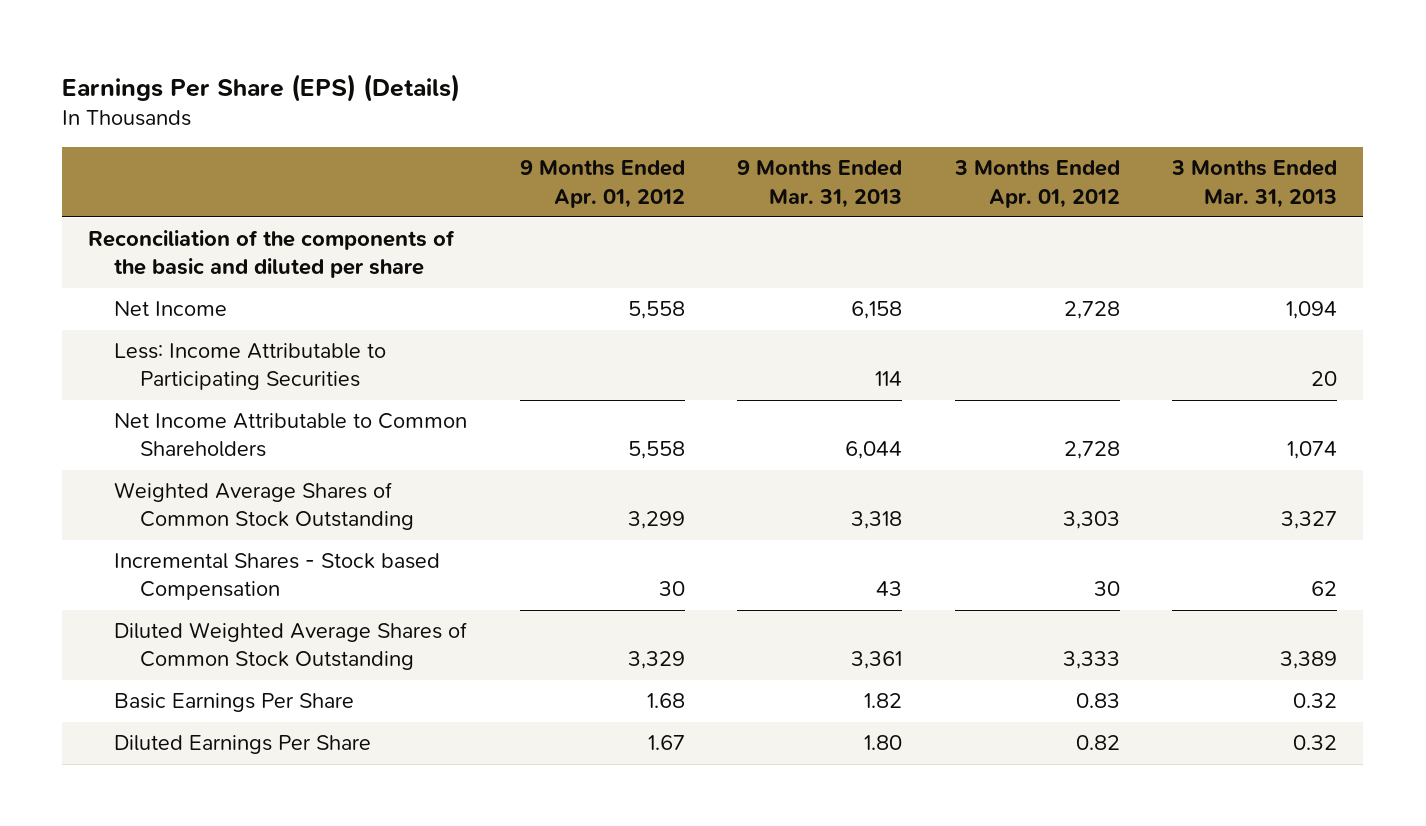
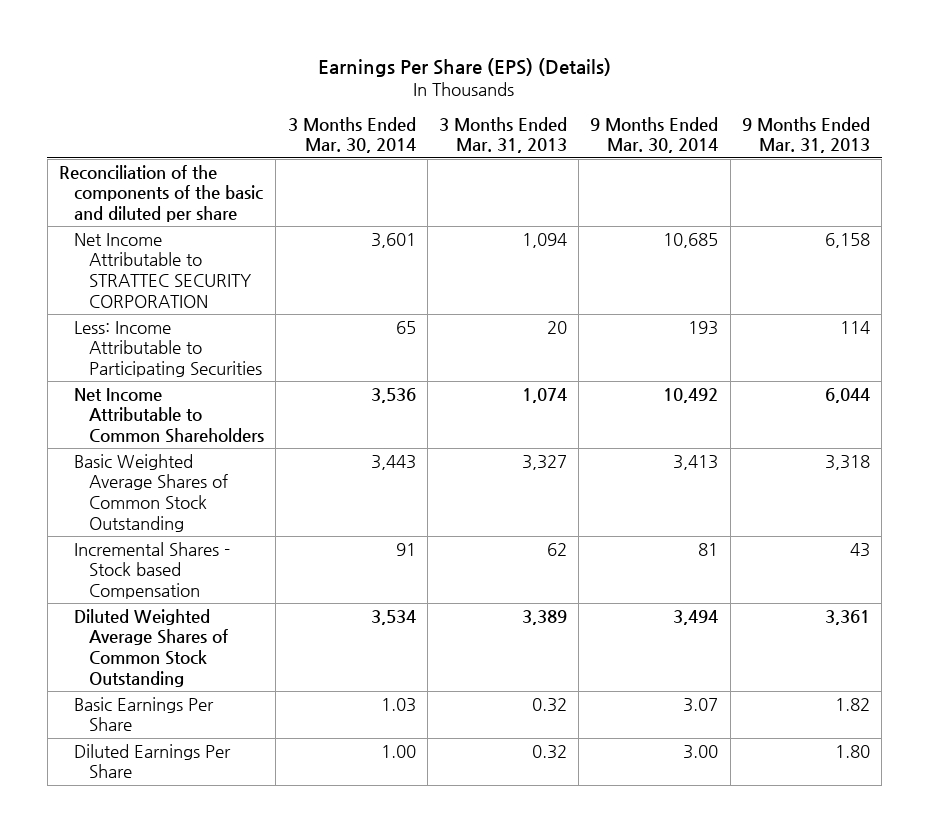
[519,160,685,208] 9 Months Ended Apr. 01, 2012 -> none
[953,160,1120,208] 3 Months Ended Apr. 01, 2012 -> none
none -> [287,116,416,154] 3 Months Ended Mar. 30, 2014
none -> [590,116,719,154] 9 Months Ended Mar. 30, 2014
[114,301,228,317] Net Income -> [74,232,252,308] Net Income Attributable to STRATTEC SECURITY CORPORATION
[114,482,415,531] Weighted Average Shares of Common Stock Outstanding -> [74,453,229,532] Basic Weighted Average Shares of Common Stock Outstanding

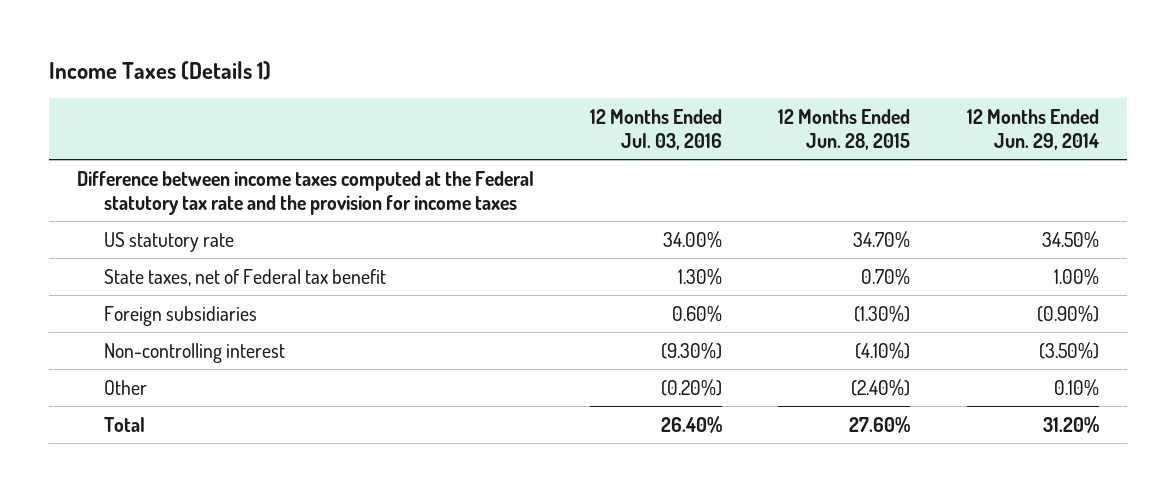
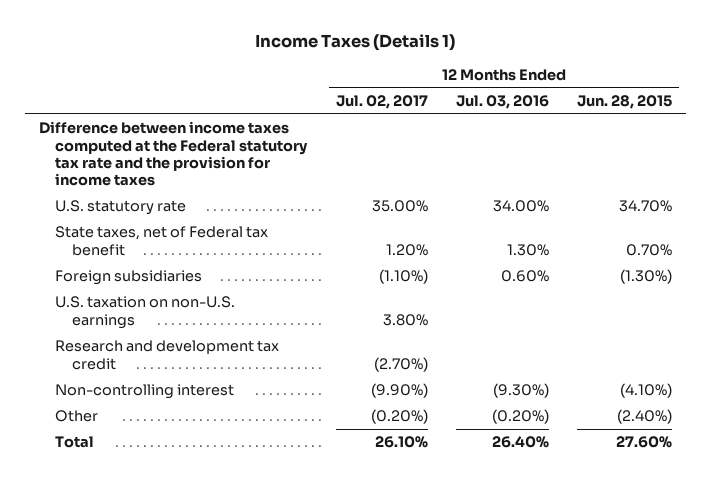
[966,108,1099,150] 12 Months Ended Jun. 29, 2014 -> none
none -> [335,94,428,109] Jul. 02, 2017
[104,231,235,252] US statutory rate -> [55,200,187,216] U.S. statutory rate
none -> [55,296,236,329] U.S. taxation on non-U.S. earnings
none -> [55,340,280,370] Research and development tax credit

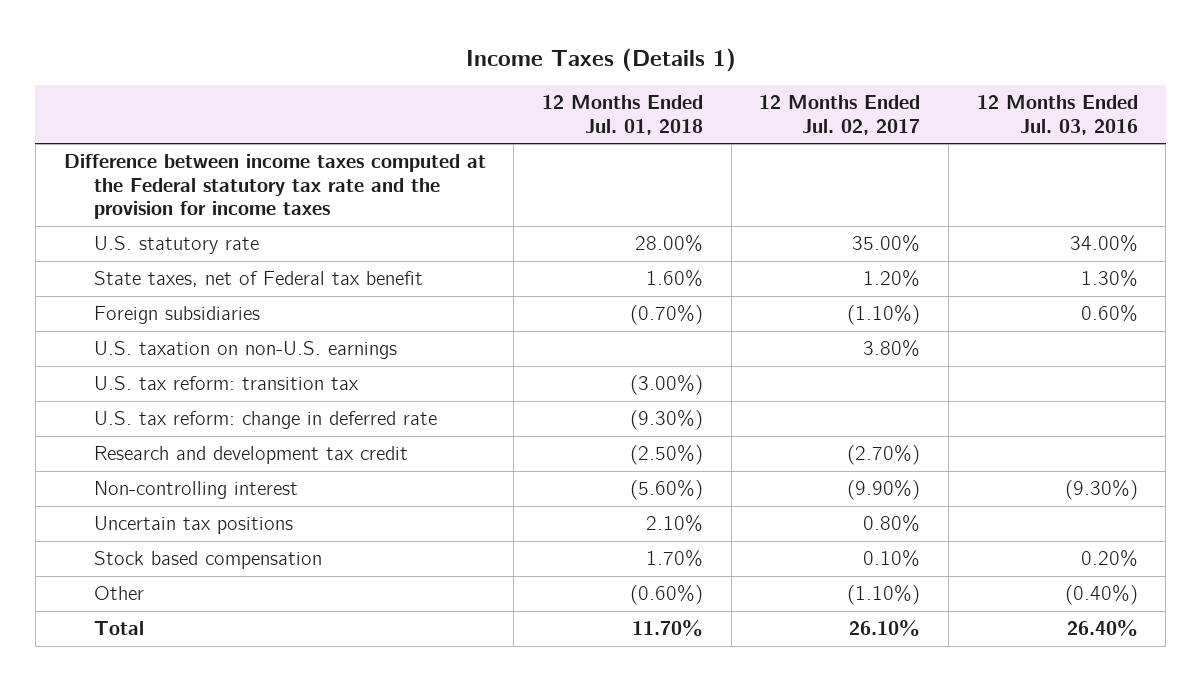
[577,94,673,109] Jun. 28, 2015 -> none
none -> [541,95,703,135] 12 Months Ended Jul. 01, 2018
none -> [94,376,360,391] U.S. tax reform: transition tax
none -> [94,411,438,430] U.S. tax reform: change in deferred rate
none -> [94,516,294,535] Uncertain tax positions
none -> [94,551,323,570] Stock based compensation
[370,409,428,425] (0.20%) -> [847,585,921,606] (1.10%)
[491,409,549,425] (0.20%) -> [1064,585,1138,606] (0.40%)

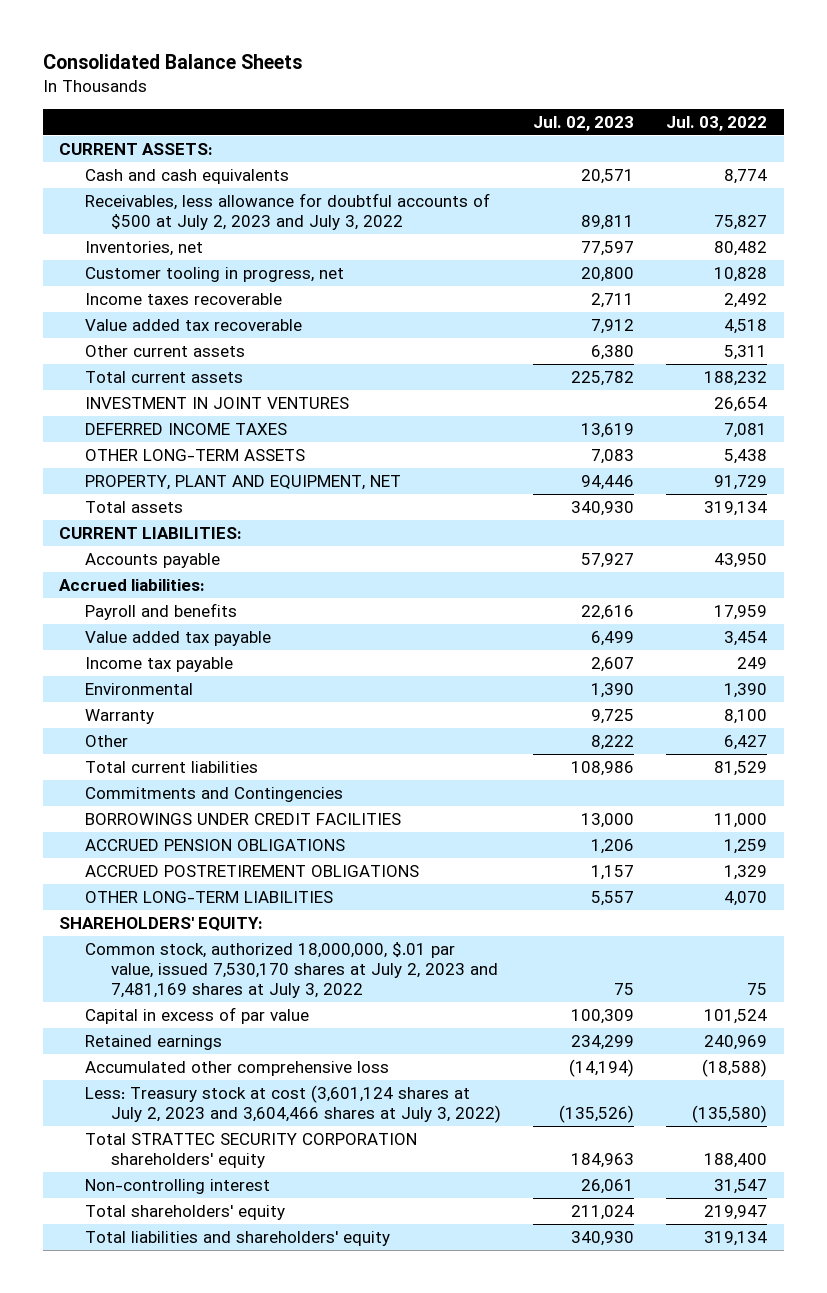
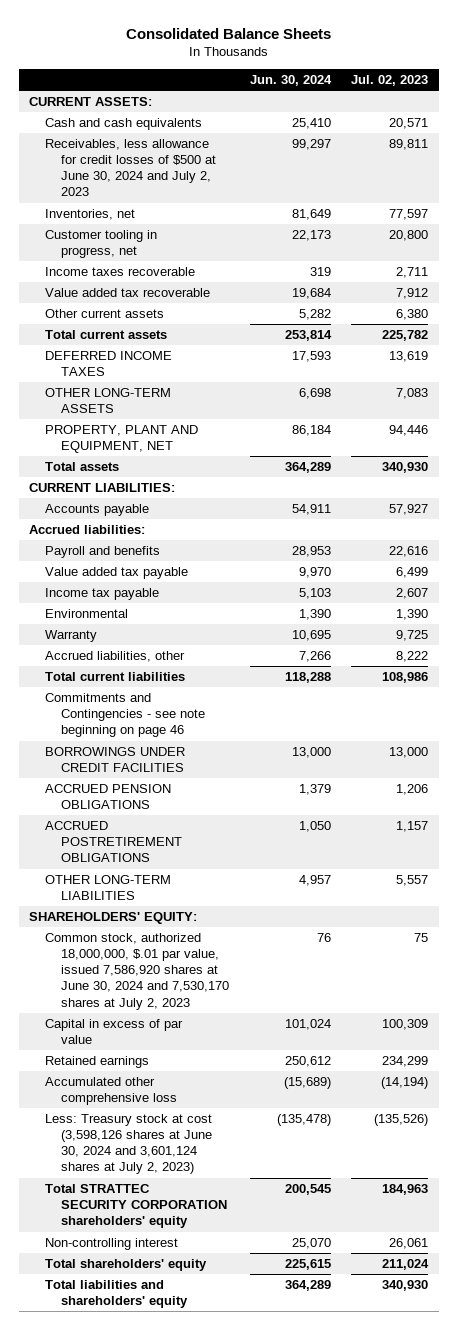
[666,115,768,131] Jul. 03, 2022 -> none
none -> [249,75,332,87] Jun. 30, 2024
[85,192,491,231] Receivables, less allowance for doubtful accounts of $500 at July 2, 2023 and July 3, 2022 -> [45,139,217,197] Receivables, less allowance for credit losses of $500 at June 30, 2024 and July 2, 2023
[85,396,350,409] INVESTMENT IN JOINT VENTURES -> none
[85,734,129,747] Other -> [45,651,186,663] Accrued liabilities, other
[85,786,344,802] Commitments and Contingencies -> [45,693,206,738] Commitments and Contingencies - see note beginning on page 46
[85,941,498,999] Common stock, authorized 18,000,000, $.01 par value, issued 7,530,170 shares at July 2, 2023 and 7,481,169 shares at July 3, 2022 -> [45,933,230,1010] Common stock, authorized 18,000,000, $.01 par value, issued 7,586,920 shares at June 30, 2024 and 7,530,170 shares at July 2, 2023
[85,1084,501,1124] Less: Treasury stock at cost (3,601,124 shares at July 2, 2023 and 3,604,466 shares at July 3, 2022) -> [45,1114,213,1175] Less: Treasury stock at cost (3,598,126 shares at June 30, 2024 and 3,601,124 shares at July 2, 2023)

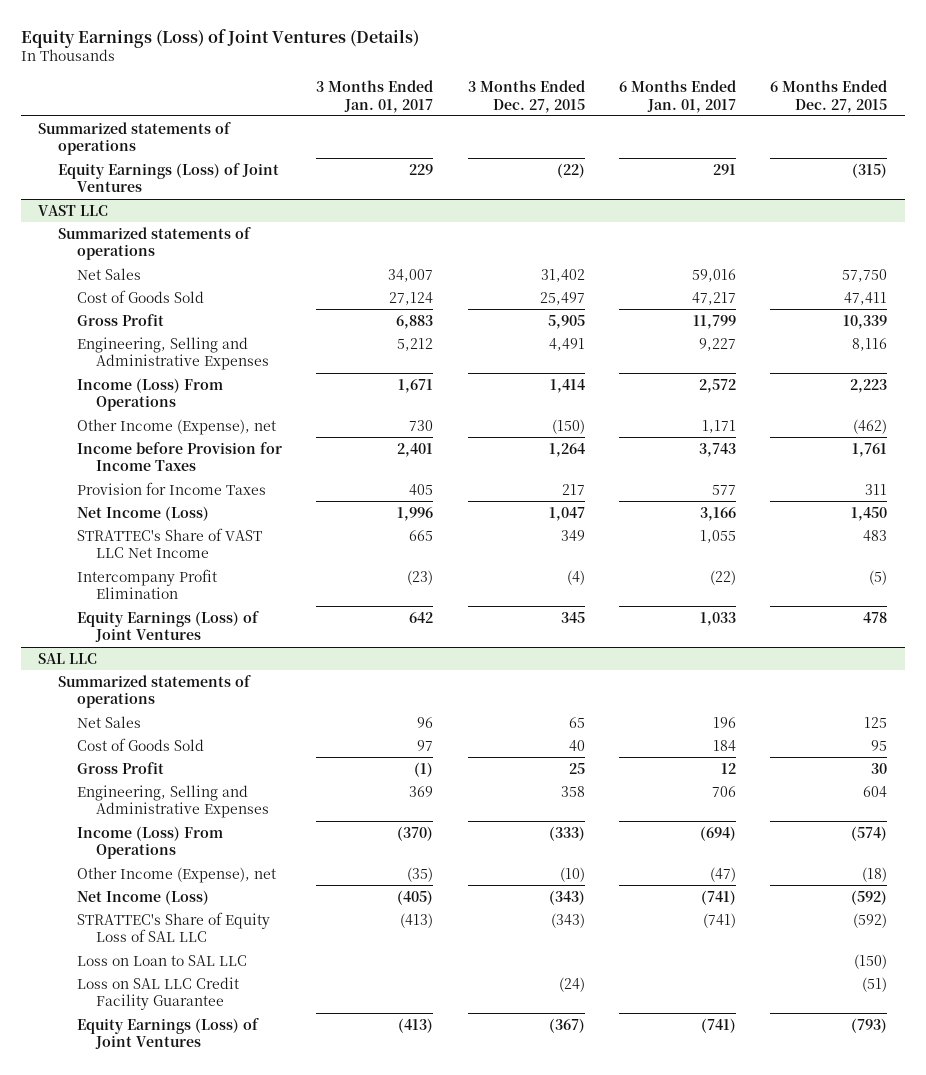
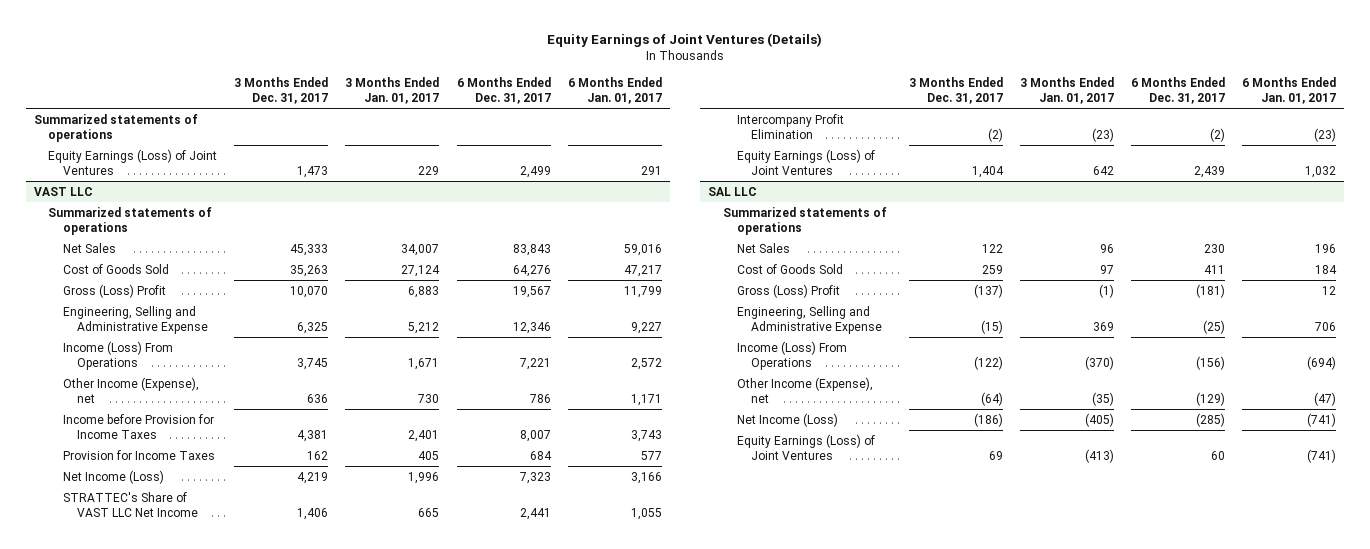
[21,28,420,48] Equity Earnings (Loss) of Joint Ventures (Details) -> [547,33,823,48] Equity Earnings of Joint Ventures (Details)
[467,79,585,113] 3 Months Ended Dec. 27, 2015 -> none
[770,79,888,113] 6 Months Ended Dec. 27, 2015 -> none
none -> [234,76,329,104] 3 Months Ended Dec. 31, 2017
none -> [456,76,551,104] 6 Months Ended Dec. 31, 2017
[76,313,164,326] Gross Profit -> [62,283,166,298] Gross (Loss) Profit
[76,336,269,371] Engineering, Selling and Administrative Expenses -> [62,305,209,334] Engineering, Selling and Administrative Expense
[709,569,736,585] (22) -> [1313,127,1336,142] (23)
[699,611,736,626] 1,033 -> [1304,165,1336,178] 1,032
[76,761,164,774] Gross Profit -> [737,283,841,298] Gross (Loss) Profit
[76,784,269,819] Engineering, Selling and Administrative Expenses -> [737,305,883,334] Engineering, Selling and Administrative Expense
[76,911,270,943] STRATTEC's Share of Equity Loss of SAL LLC -> none
[76,954,247,966] Loss on Loan to SAL LLC -> none
[76,976,239,1011] Loss on SAL LLC Credit Facility Guarantee -> none

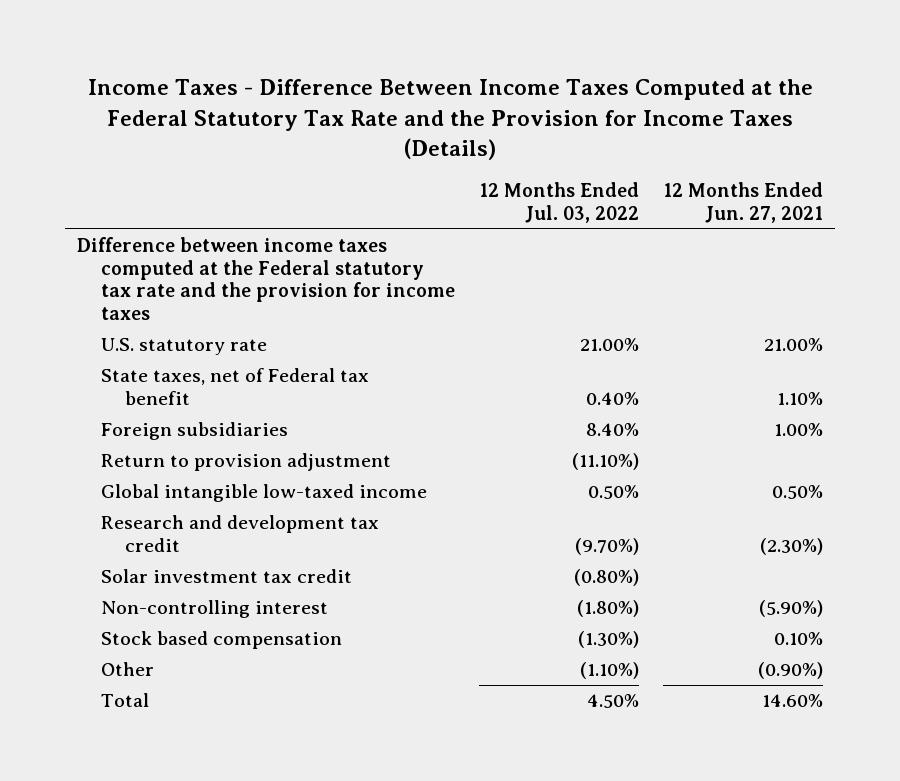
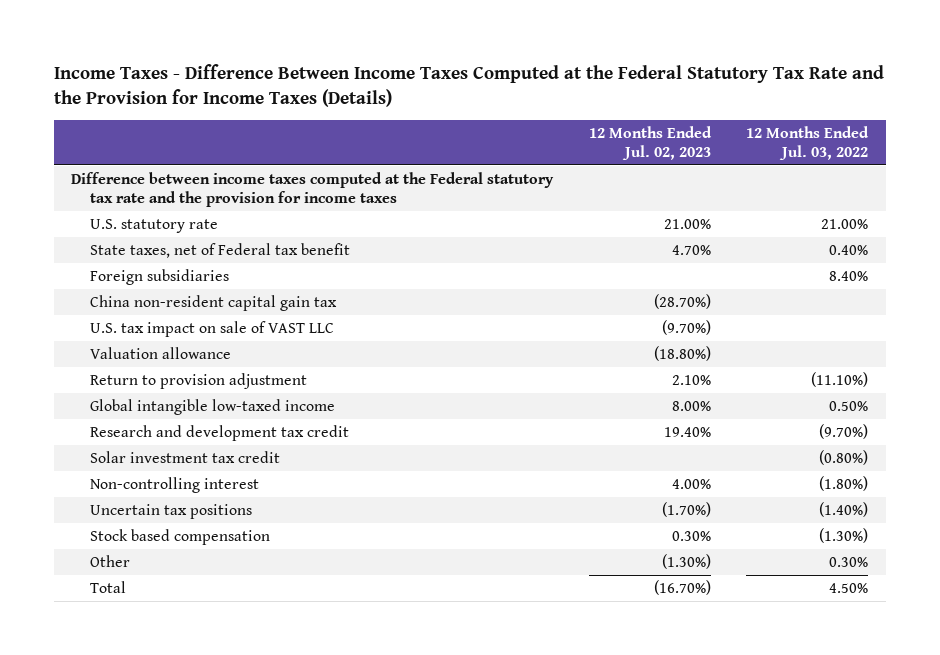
[663,182,824,223] 12 Months Ended Jun. 27, 2021 -> none
none -> [588,125,712,160] 12 Months Ended Jul. 02, 2023
none -> [89,295,337,312] China non-resident capital gain tax
none -> [89,321,334,338] U.S. tax impact on sale of VAST LLC
none -> [89,347,231,360] Valuation allowance
none -> [89,504,252,520] Uncertain tax positions
[580,662,640,680] (1.10%) -> [829,557,869,568] 0.30%

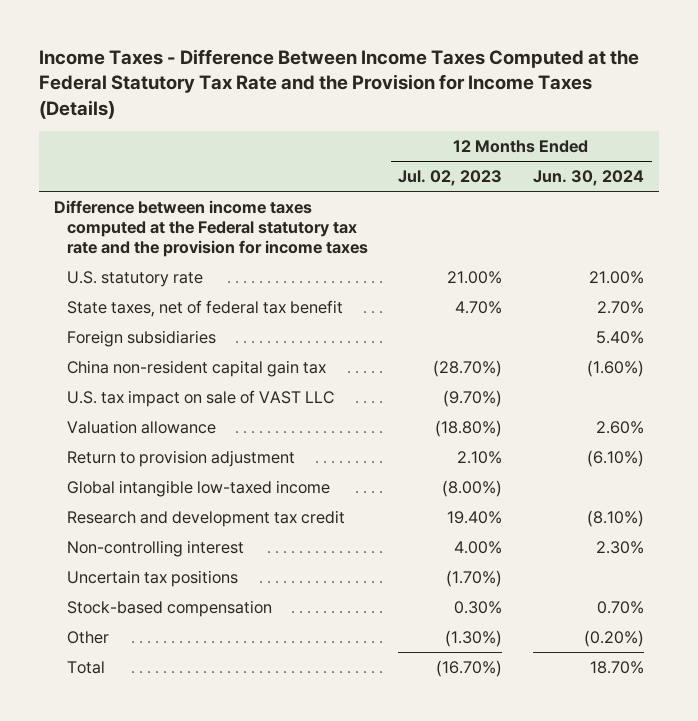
[746,125,870,160] 12 Months Ended Jul. 03, 2022 -> none
none -> [533,170,645,187] Jun. 30, 2024
[89,243,350,259] State taxes, net of Federal tax benefit -> [66,299,343,317] State taxes, net of federal tax benefit
[671,401,711,412] 8.00% -> [442,479,503,497] (8.00%)
[89,451,280,464] Solar investment tax credit -> none
[89,529,270,546] Stock based compensation -> [66,599,272,617] Stock-based compensation

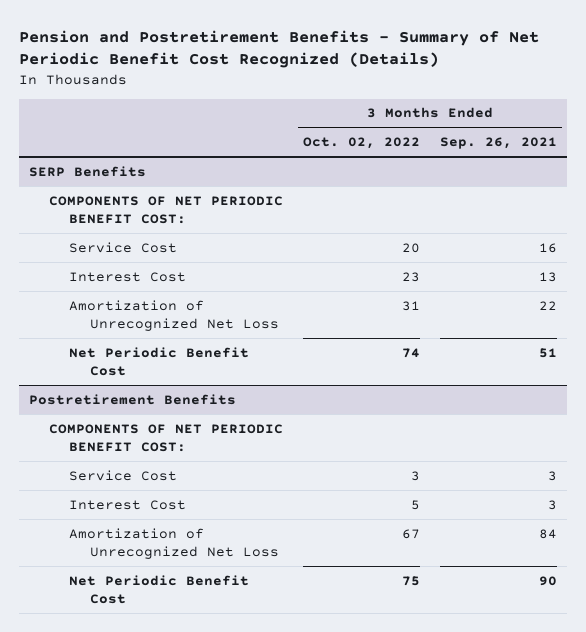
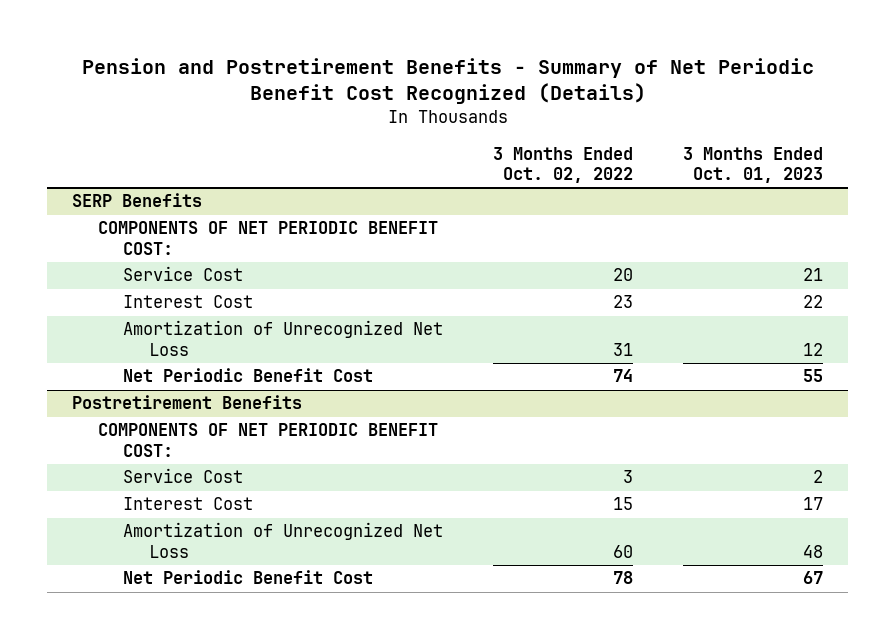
[439,137,557,150] Sep. 26, 2021 -> none
none -> [683,146,824,184] 3 Months Ended Oct. 01, 2023
[410,499,420,510] 5 -> [613,497,634,511] 15
[401,528,420,539] 67 -> [613,545,634,559] 60
[401,575,420,586] 75 -> [613,571,634,585] 78

